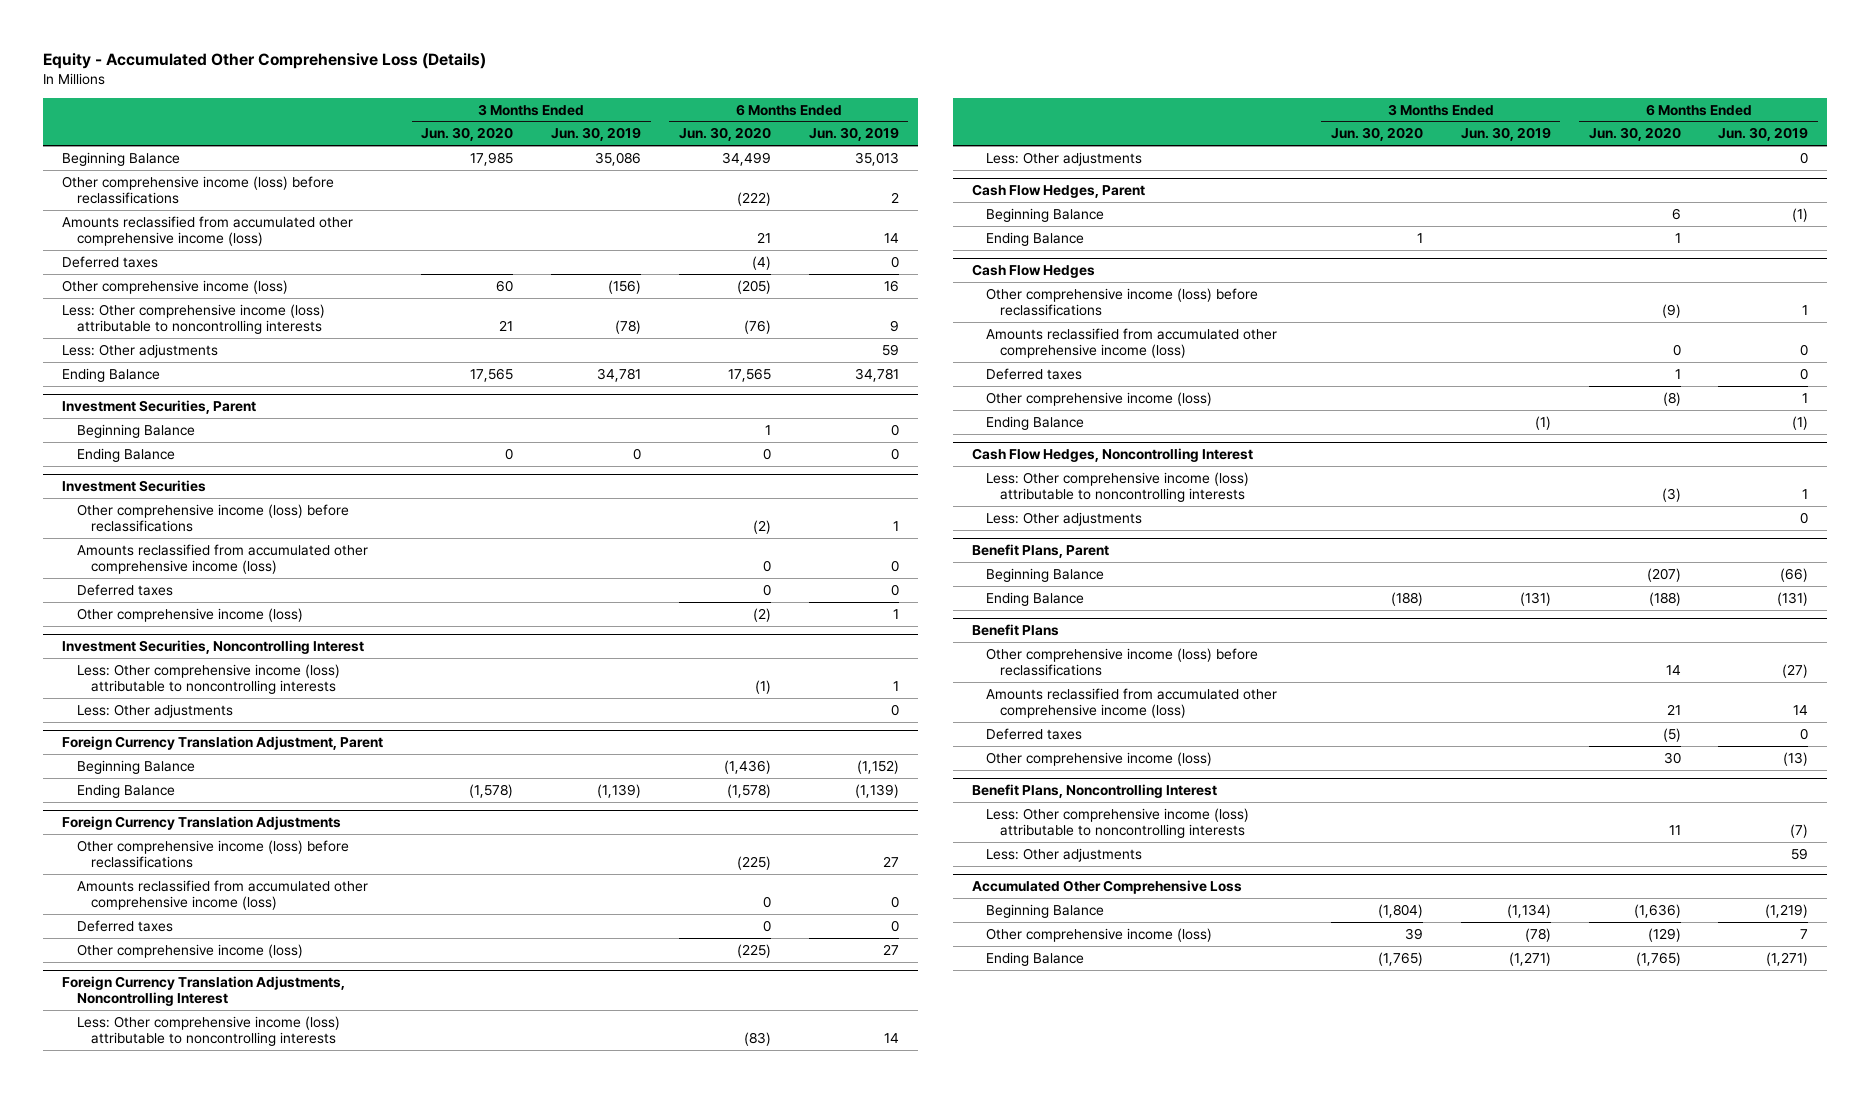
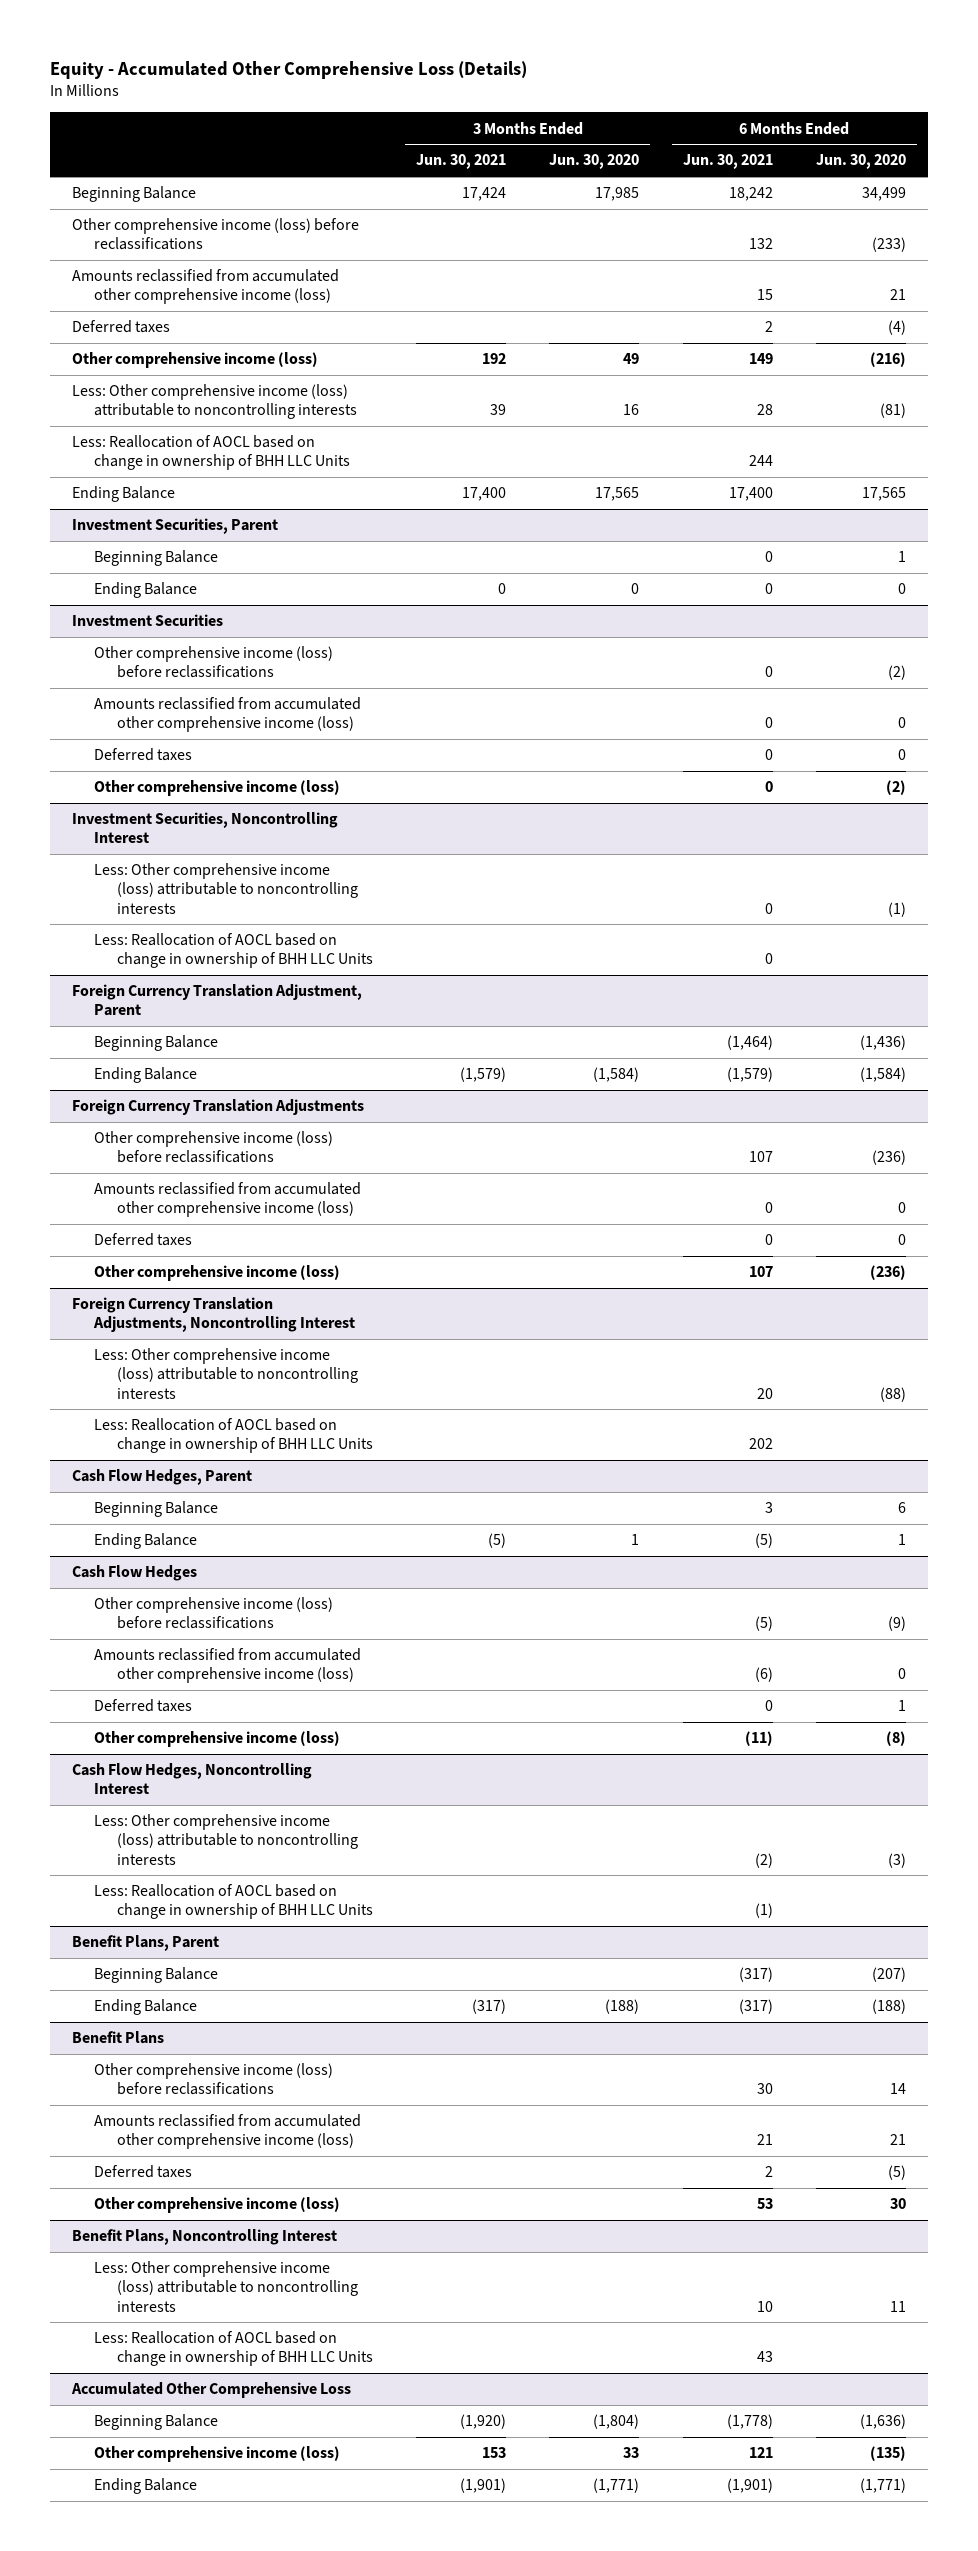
[551,127,642,142] Jun. 30, 2019 -> none
[808,127,899,142] Jun. 30, 2019 -> none
none -> [415,154,506,170] Jun. 30, 2021
none -> [682,154,773,170] Jun. 30, 2021
[736,192,771,207] (222) -> [872,237,907,253] (233)
[62,343,219,358] Less: Other adjustments -> none
[496,279,514,292] 60 -> [623,353,640,365] 49
[736,279,771,294] (205) -> [870,352,907,368] (216)
[499,320,514,332] 21 -> [623,404,640,416] 16
[743,320,771,335] (76) -> [880,403,907,419] (81)
none -> [71,435,351,471] Less: Reallocation of AOCL based on change in ownership of BHH LLC Units
[76,703,233,718] Less: Other adjustments -> none
none -> [94,933,373,969] Less: Reallocation of AOCL based on change in ownership of BHH LLC Units
[469,783,514,798] (1,578) -> [593,1067,640,1083] (1,584)
[726,783,771,798] (1,578) -> [860,1067,907,1083] (1,584)
[736,856,771,871] (225) -> [872,1150,907,1166] (236)
[736,943,771,958] (225) -> [870,1265,907,1281] (236)
[986,151,1143,166] Less: Other adjustments -> none
[743,1032,771,1047] (83) -> [880,1386,907,1402] (88)
none -> [94,1418,373,1454] Less: Reallocation of AOCL based on change in ownership of BHH LLC Units
[986,415,1085,430] Ending Balance -> none
[986,511,1143,526] Less: Other adjustments -> none
none -> [94,1884,373,1920] Less: Reallocation of AOCL based on change in ownership of BHH LLC Units
[986,847,1143,862] Less: Other adjustments -> none
none -> [94,2331,373,2367] Less: Reallocation of AOCL based on change in ownership of BHH LLC Units
[1404,927,1423,940] 39 -> [623,2447,640,2459] 33
[1647,927,1681,942] (129) -> [870,2446,907,2462] (135)
[1377,951,1423,966] (1,765) -> [593,2478,640,2494] (1,771)
[1635,951,1681,966] (1,765) -> [860,2478,907,2494] (1,771)

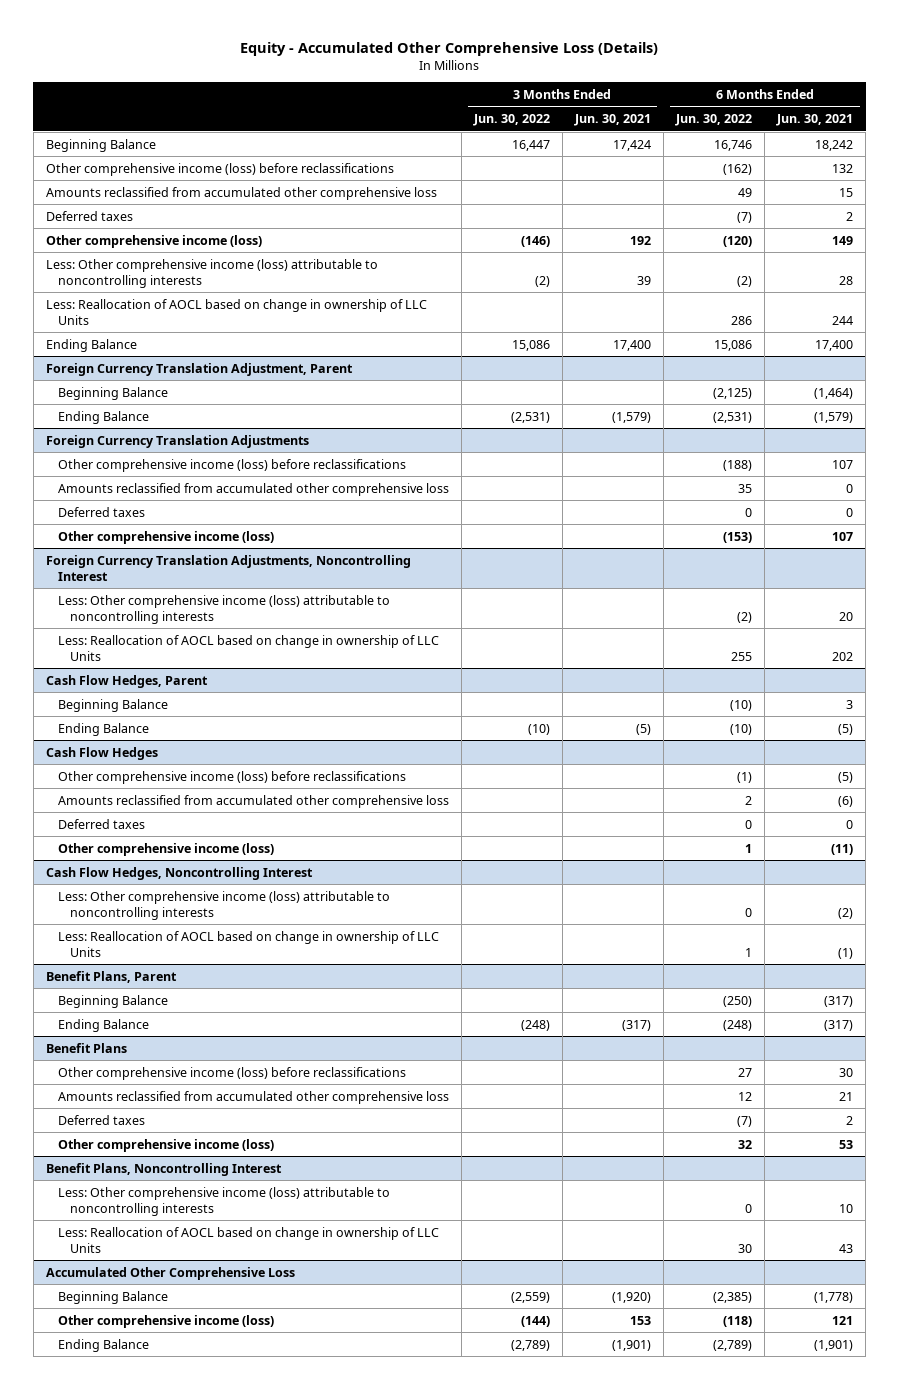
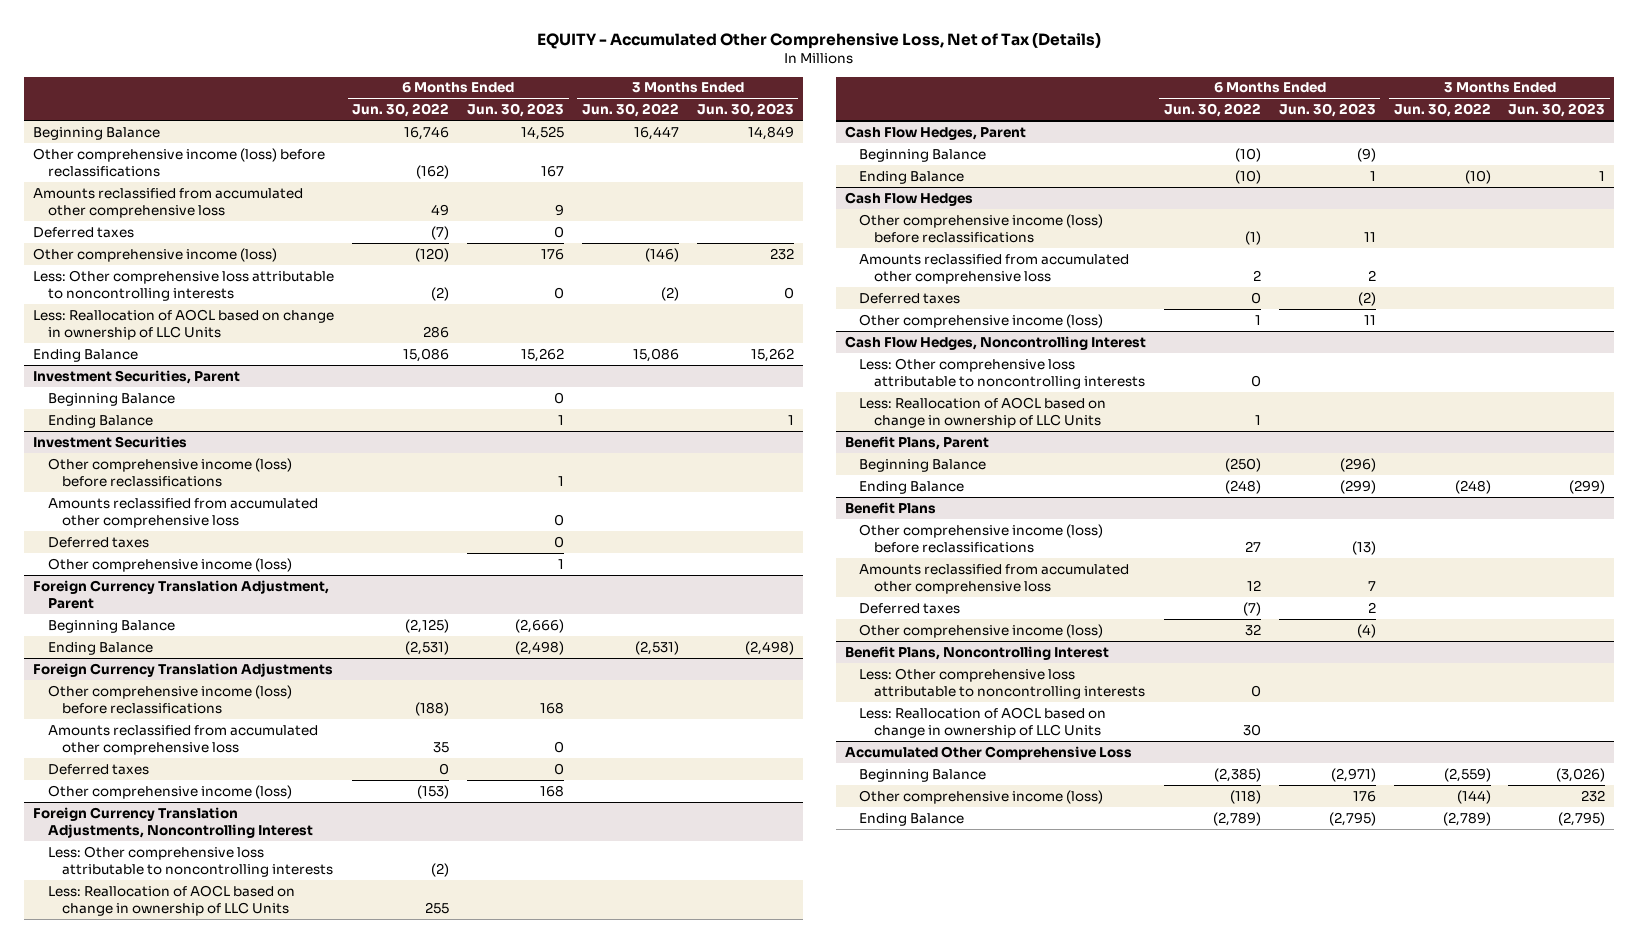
[240,41,659,56] Equity - Accumulated Other Comprehensive Loss (Details) -> [537,32,1102,50] EQUITY - Accumulated Other Comprehensive Loss, Net of Tax (Details)
[573,114,651,127] Jun. 30, 2021 -> none
[776,114,854,127] Jun. 30, 2021 -> none
none -> [467,103,565,118] Jun. 30, 2023
none -> [696,103,794,118] Jun. 30, 2023
[45,258,378,288] Less: Other comprehensive income (loss) attributable to noncontrolling interests -> [33,269,335,301] Less: Other comprehensive loss attributable to noncontrolling interests
none -> [33,369,241,384] Investment Securities, Parent
none -> [47,392,175,406] Beginning Balance
none -> [47,414,153,428] Ending Balance
none -> [33,435,188,448] Investment Securities
none -> [47,457,292,487] Other comprehensive income (loss) before reclassifications
none -> [47,497,318,528] Amounts reclassified from accumulated other comprehensive loss
none -> [47,536,149,548] Deferred taxes
none -> [47,557,292,572] Other comprehensive income (loss)
[57,594,390,624] Less: Other comprehensive income (loss) attributable to noncontrolling interests -> [47,845,334,877] Less: Other comprehensive loss attributable to noncontrolling interests
[57,890,390,920] Less: Other comprehensive income (loss) attributable to noncontrolling interests -> [859,357,1145,389] Less: Other comprehensive loss attributable to noncontrolling interests
[57,1186,390,1216] Less: Other comprehensive income (loss) attributable to noncontrolling interests -> [859,667,1145,699] Less: Other comprehensive loss attributable to noncontrolling interests

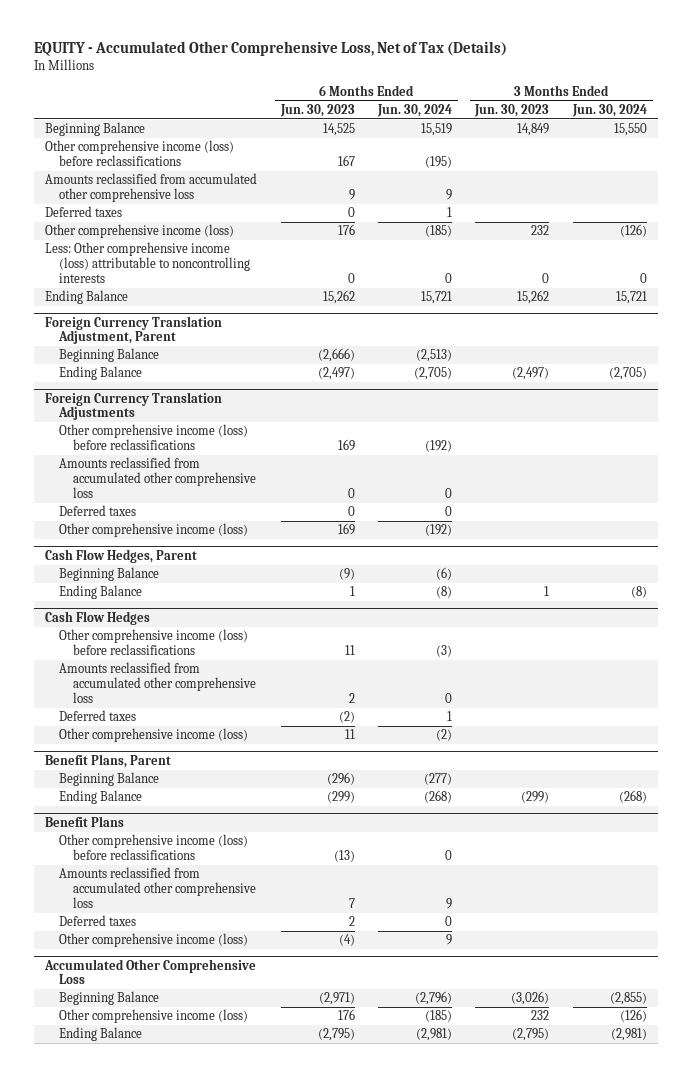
[352,103,450,118] Jun. 30, 2022 -> none
[581,103,679,118] Jun. 30, 2022 -> none
none -> [377,104,453,118] Jun. 30, 2024
none -> [571,104,647,118] Jun. 30, 2024
[33,308,335,340] Less: Reallocation of AOCL based on change in ownership of LLC Units -> none
[33,269,335,301] Less: Other comprehensive loss attributable to noncontrolling interests -> [45,242,251,283] Less: Other comprehensive income (loss) attributable to noncontrolling interests
[33,369,241,384] Investment Securities, Parent -> none
[47,392,175,406] Beginning Balance -> none
[47,414,153,428] Ending Balance -> none
[33,435,188,448] Investment Securities -> none
[47,457,292,487] Other comprehensive income (loss) before reclassifications -> none
[47,497,318,528] Amounts reclassified from accumulated other comprehensive loss -> none
[47,536,149,548] Deferred taxes -> none
[47,557,292,572] Other comprehensive income (loss) -> none
[515,640,565,655] (2,498) -> [317,367,355,381] (2,497)
[744,640,794,655] (2,498) -> [512,367,550,381] (2,497)
[540,701,565,714] 168 -> [337,439,355,452] 169
[33,806,313,838] Foreign Currency Translation Adjustments, Noncontrolling Interest -> none
[47,845,334,877] Less: Other comprehensive loss attributable to noncontrolling interests -> none
[47,884,295,916] Less: Reallocation of AOCL based on change in ownership of LLC Units -> none
[540,784,565,797] 168 -> [337,523,355,536] 169
[845,335,1147,350] Cash Flow Hedges, Noncontrolling Interest -> none
[859,357,1145,389] Less: Other comprehensive loss attributable to noncontrolling interests -> none
[859,396,1107,428] Less: Reallocation of AOCL based on change in ownership of LLC Units -> none
[845,645,1110,660] Benefit Plans, Noncontrolling Interest -> none
[859,667,1145,699] Less: Other comprehensive loss attributable to noncontrolling interests -> none
[859,706,1107,738] Less: Reallocation of AOCL based on change in ownership of LLC Units -> none

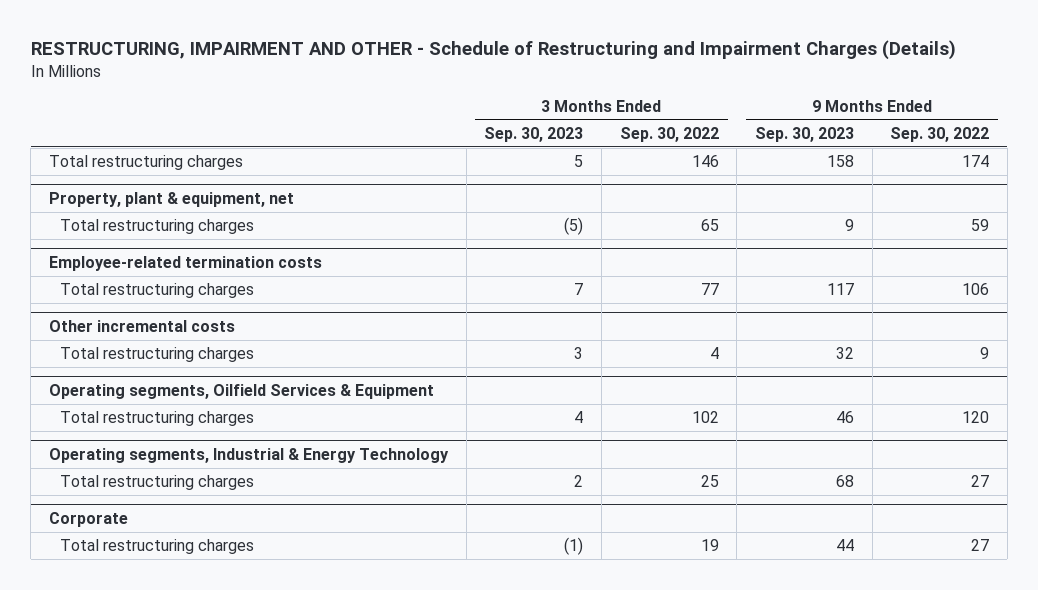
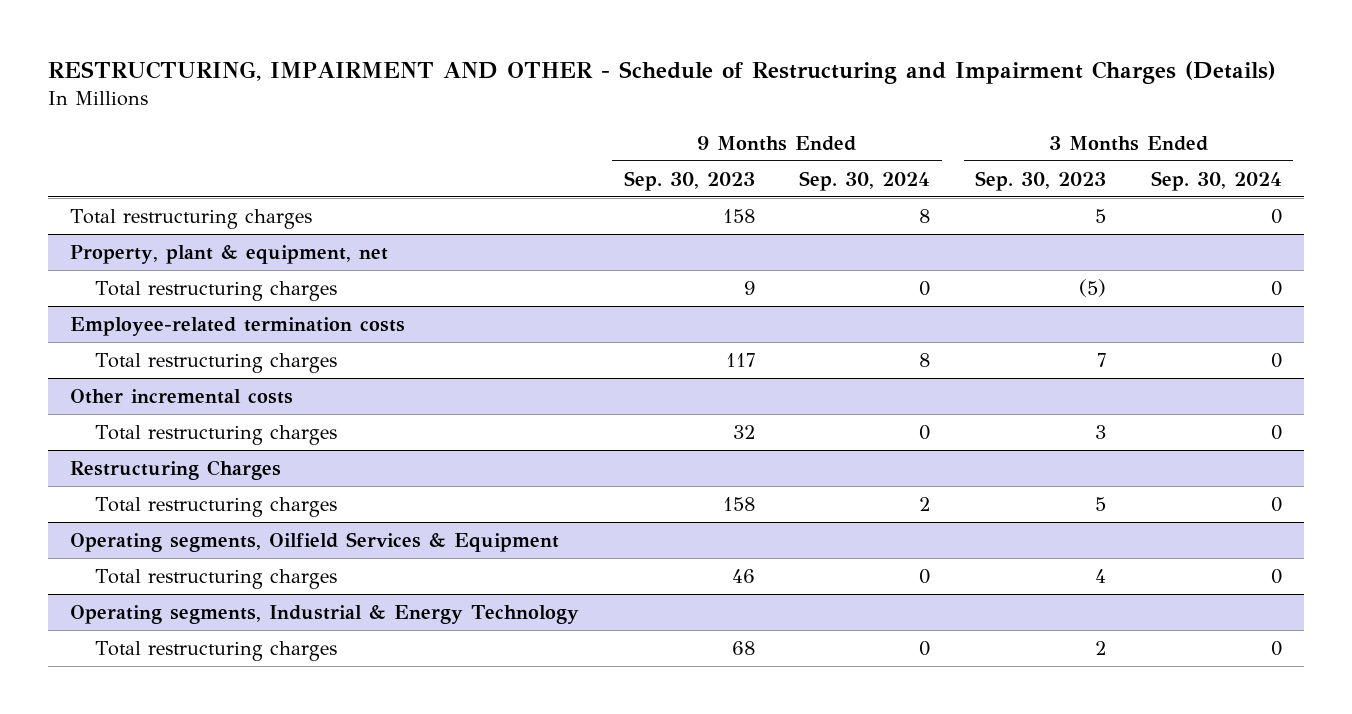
[619,126,719,142] Sep. 30, 2022 -> none
[890,126,990,142] Sep. 30, 2022 -> none
none -> [799,170,931,191] Sep. 30, 2024
none -> [1150,170,1282,191] Sep. 30, 2024
none -> [69,459,281,480] Restructuring Charges
none -> [95,496,338,517] Total restructuring charges
[48,511,128,527] Corporate -> none
[60,539,255,555] Total restructuring charges -> none

